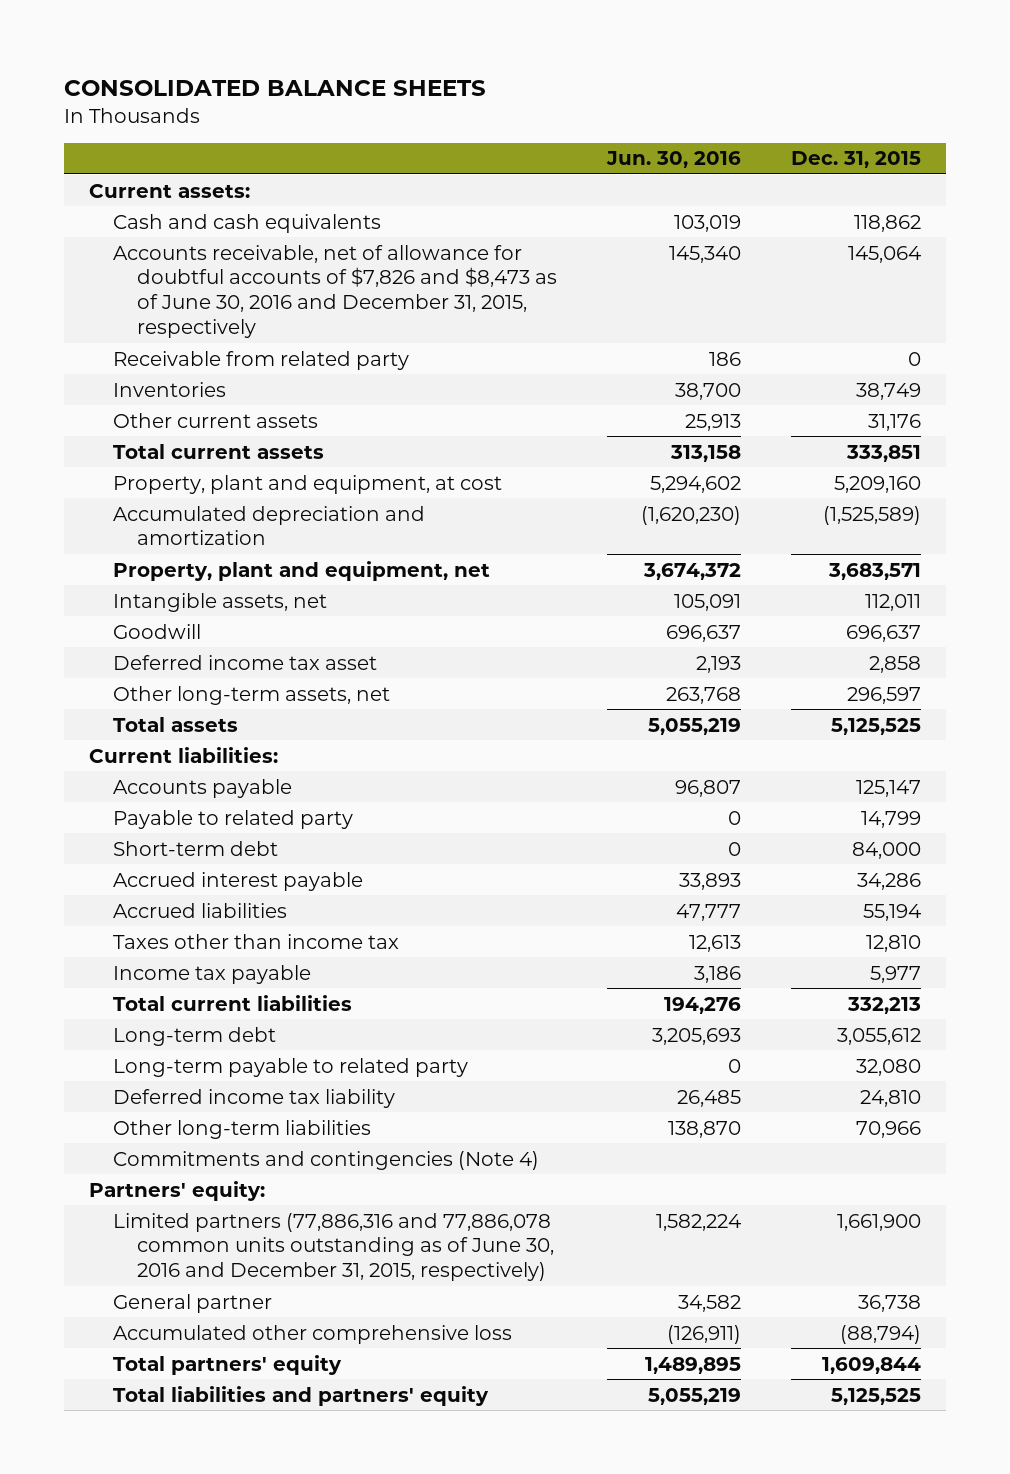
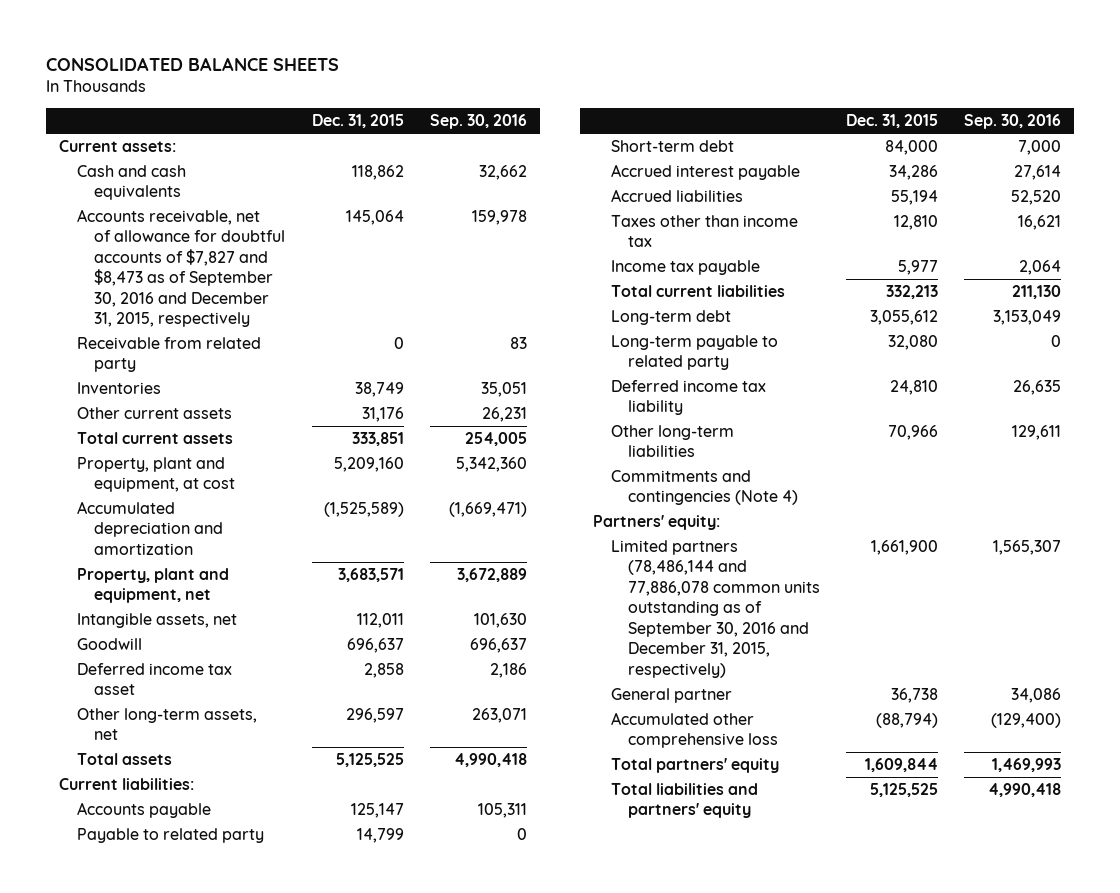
[605,151,741,169] Jun. 30, 2016 -> none
none -> [430,114,528,130] Sep. 30, 2016
[113,244,557,339] Accounts receivable, net of allowance for doubtful accounts of $7,826 and $8,473 as of June 30, 2016 and December 31, 2015, respectively -> [76,208,286,328] Accounts receivable, net of allowance for doubtful accounts of $7,827 and $8,473 as of September 30, 2016 and December 31, 2015, respectively
[113,1212,554,1282] Limited partners (77,886,316 and 77,886,078 common units outstanding as of June 30, 2016 and December 31, 2015, respectively) -> [610,539,821,678] Limited partners (78,486,144 and 77,886,078 common units outstanding as of September 30, 2016 and December 31, 2015, respectively)

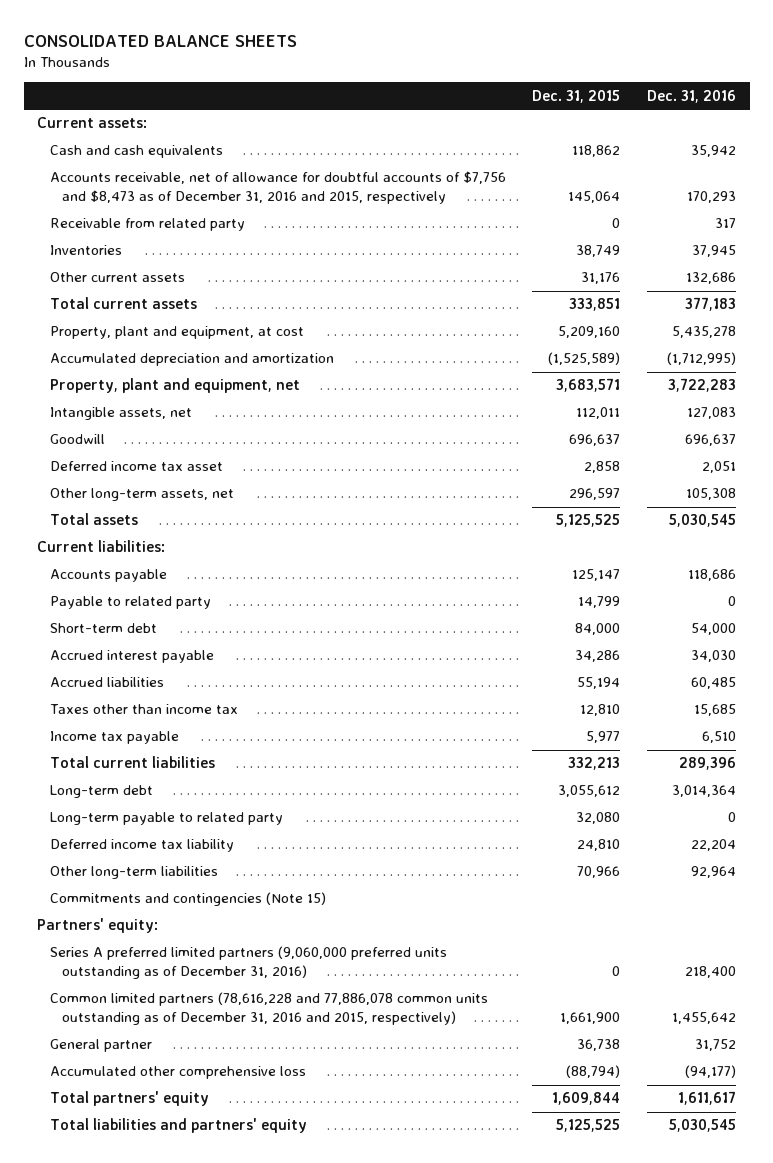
[430,114,528,130] Sep. 30, 2016 -> none
none -> [647,89,737,103] Dec. 31, 2016
[76,208,286,328] Accounts receivable, net of allowance for doubtful accounts of $7,827 and $8,473 as of September 30, 2016 and December 31, 2015, respectively -> [49,171,506,205] Accounts receivable, net of allowance for doubtful accounts of $7,756 and $8,473 as of December 31, 2016 and 2015, respectively
[610,469,799,506] Commitments and contingencies (Note 4) -> [49,892,326,907] Commitments and contingencies (Note 15)
none -> [49,946,447,980] Series A preferred limited partners (9,060,000 preferred units outstanding as of December 31, 2016)
[610,539,821,678] Limited partners (78,486,144 and 77,886,078 common units outstanding as of September 30, 2016 and December 31, 2015, respectively) -> [49,992,488,1026] Common limited partners (78,616,228 and 77,886,078 common units outstanding as of December 31, 2016 and 2015, respectively)

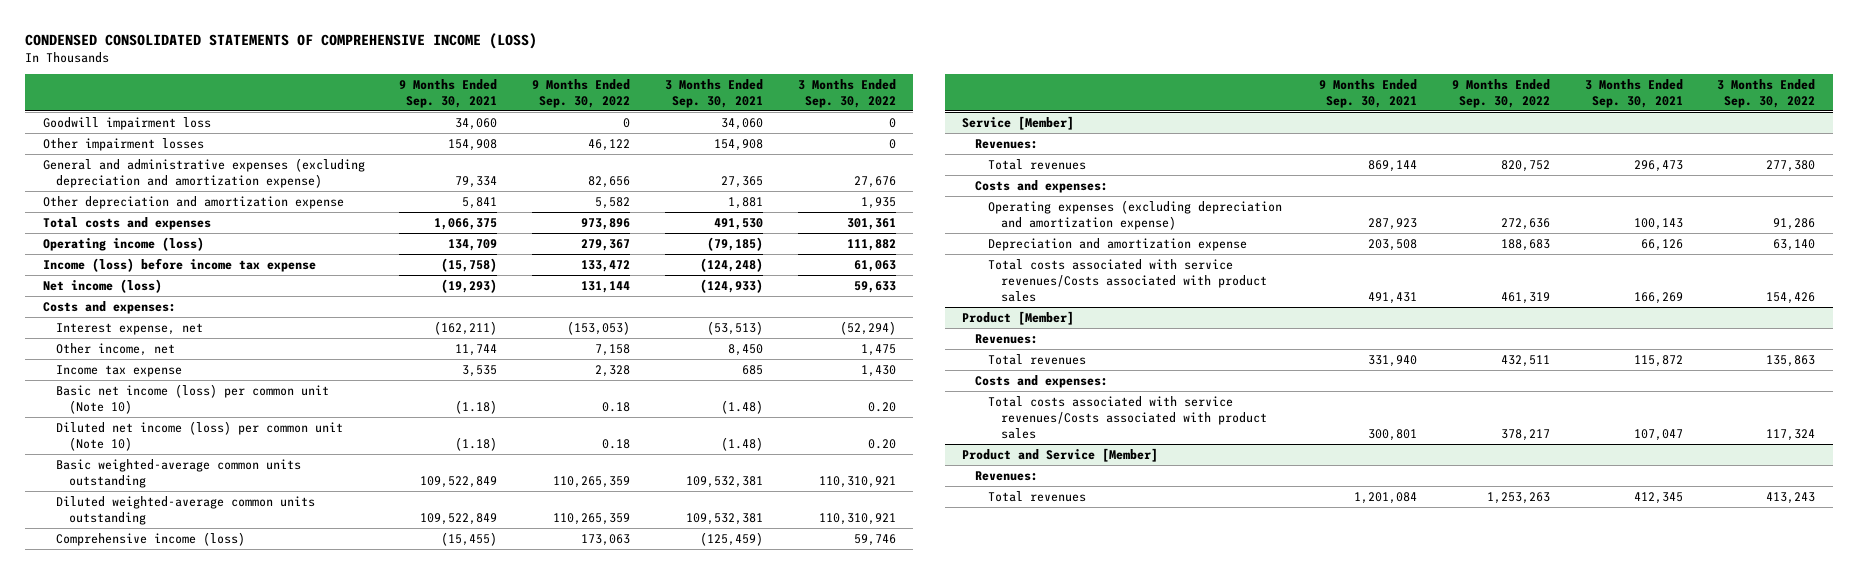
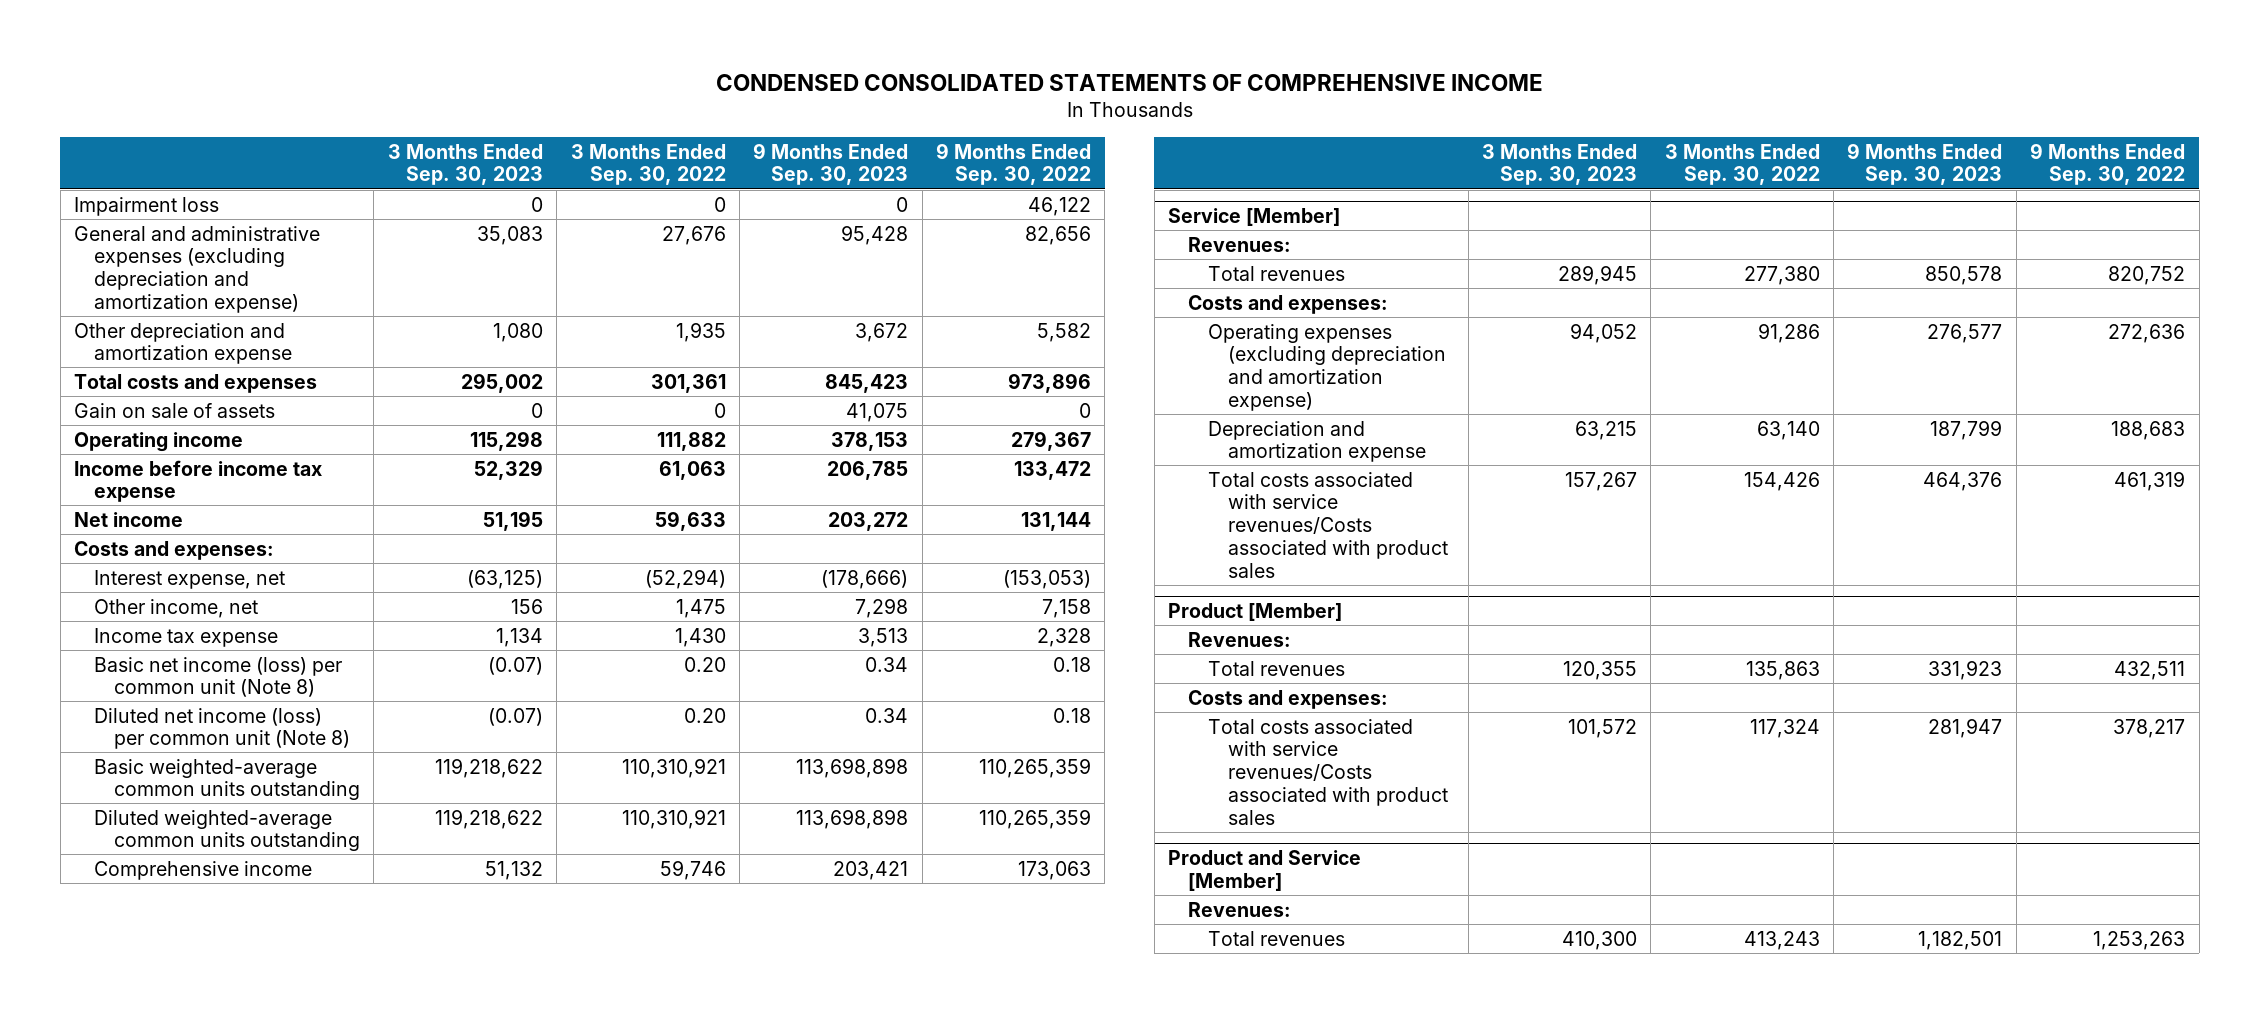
[25,32,538,49] CONDENSED CONSOLIDATED STATEMENTS OF COMPREHENSIVE INCOME (LOSS) -> [715,73,1543,91] CONDENSED CONSOLIDATED STATEMENTS OF COMPREHENSIVE INCOME
[399,78,498,108] 9 Months Ended Sep. 30, 2021 -> none
[665,78,764,108] 3 Months Ended Sep. 30, 2021 -> none
none -> [387,143,543,186] 3 Months Ended Sep. 30, 2023
none -> [753,142,909,186] 9 Months Ended Sep. 30, 2023
[42,116,211,130] Goodwill impairment loss -> none
[42,137,204,151] Other impairment losses -> [73,196,219,216] Impairment loss
none -> [73,402,275,418] Gain on sale of assets
[42,236,204,251] Operating income (loss) -> [73,431,243,452] Operating income
[42,257,316,272] Income (loss) before income tax expense -> [73,459,322,503] Income before income tax expense
[42,278,162,293] Net income (loss) -> [73,511,183,527] Net income
[55,383,329,414] Basic net income (loss) per common unit (Note 10) -> [94,656,343,698] Basic net income (loss) per common unit (Note 8)
[55,420,343,451] Diluted net income (loss) per common unit (Note 10) -> [94,707,351,750] Diluted net income (loss) per common unit (Note 8)
[55,531,245,546] Comprehensive income (loss) -> [94,860,313,880] Comprehensive income

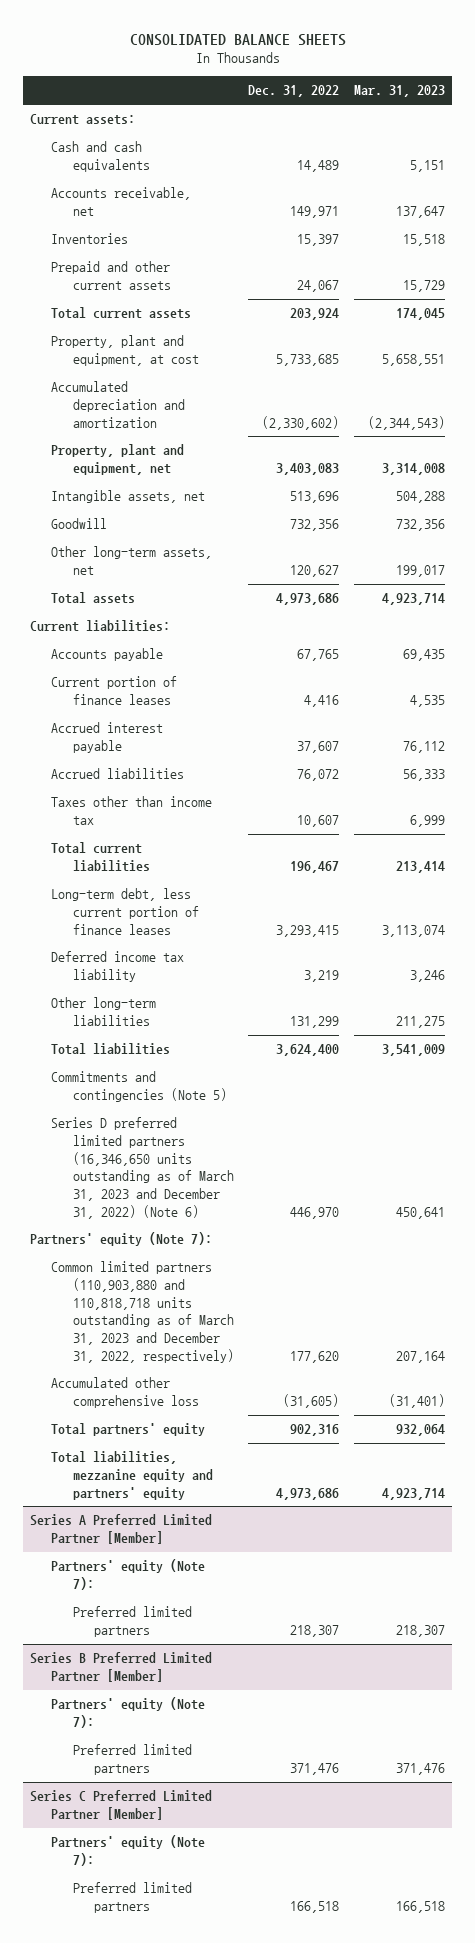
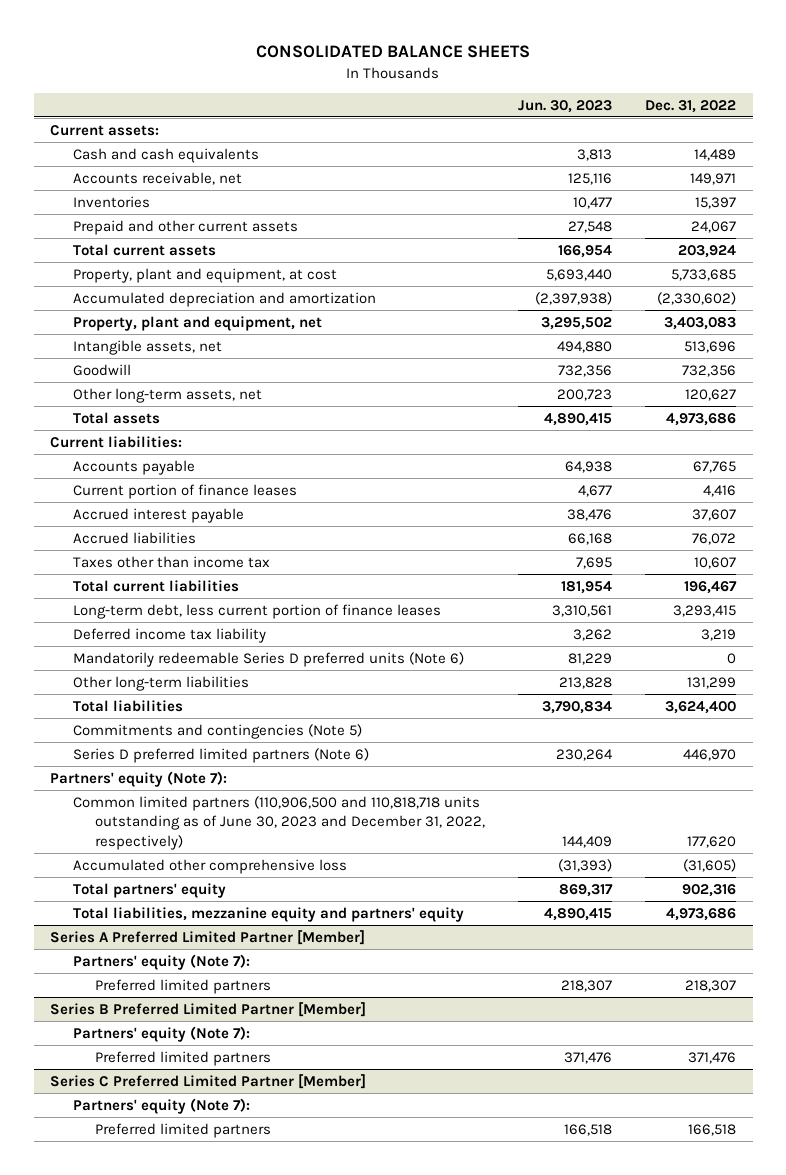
[354,85,446,98] Mar. 31, 2023 -> none
none -> [518,99,613,113] Jun. 30, 2023
none -> [72,651,464,667] Mandatorily redeemable Series D preferred units (Note 6)
[51,1117,234,1219] Series D preferred limited partners (16,346,650 units outstanding as of March 31, 2023 and December 31, 2022) (Note 6) -> [72,747,369,763] Series D preferred limited partners (Note 6)
[51,1261,234,1363] Common limited partners (110,903,880 and 110,818,718 units outstanding as of March 31, 2023 and December 31, 2022, respectively) -> [72,795,486,850] Common limited partners (110,906,500 and 110,818,718 units outstanding as of June 30, 2023 and December 31, 2022, respectively)

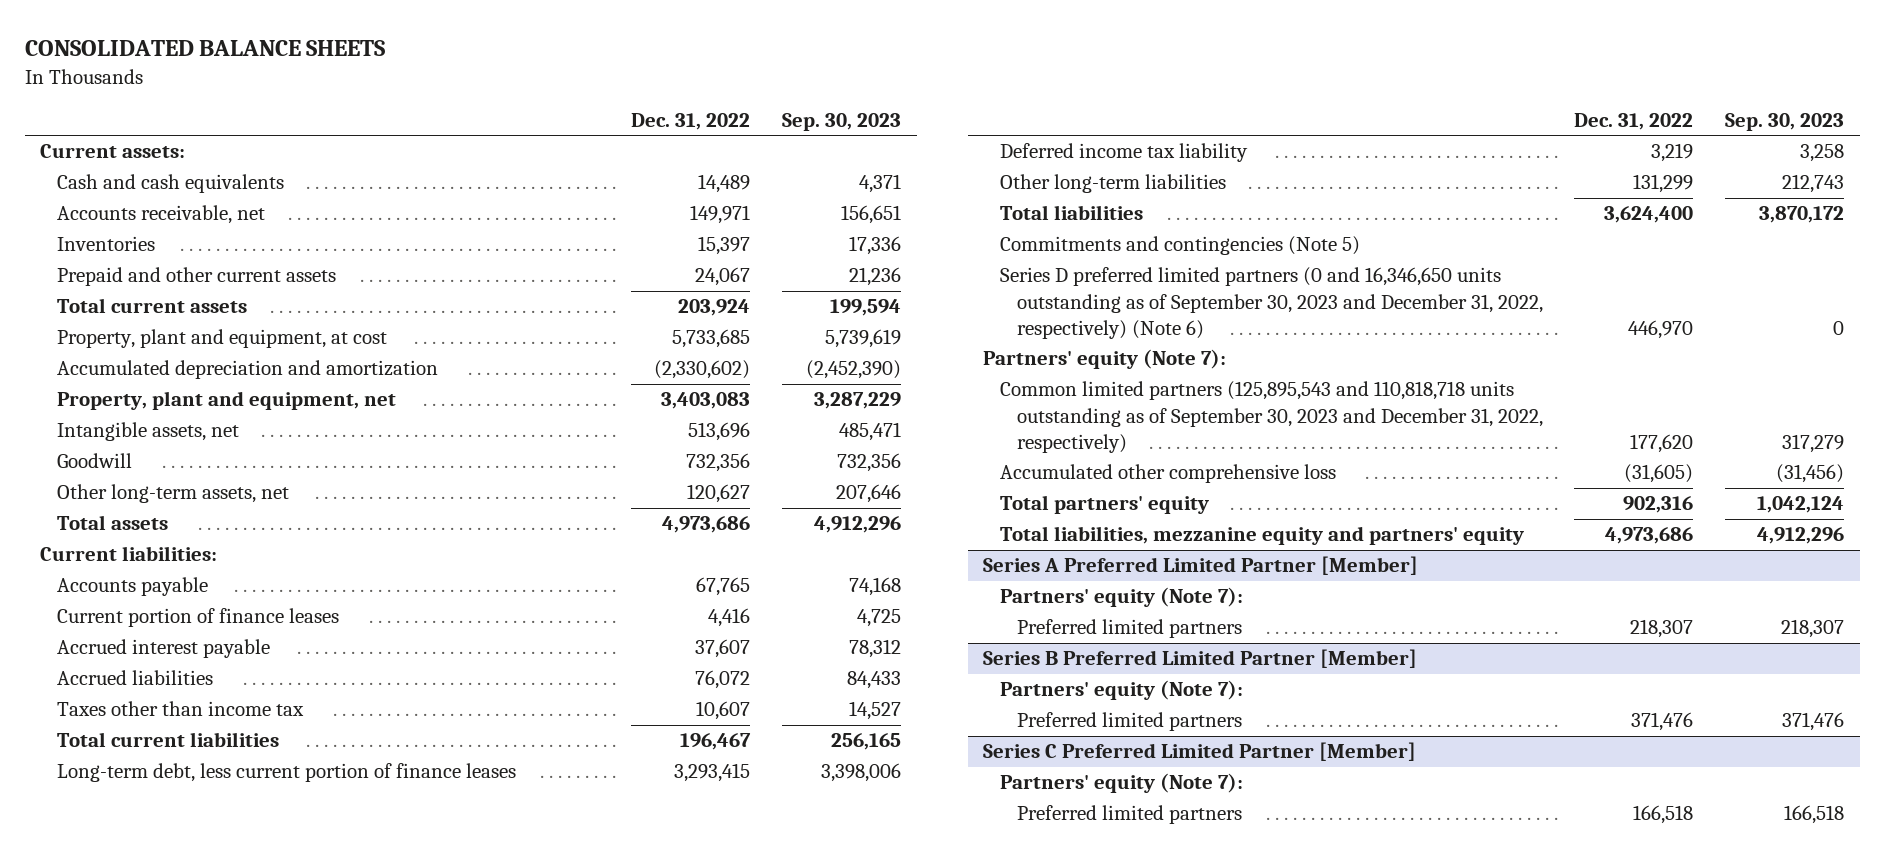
[518,99,613,113] Jun. 30, 2023 -> none
none -> [781,112,901,131] Sep. 30, 2023
[72,651,464,667] Mandatorily redeemable Series D preferred units (Note 6) -> none
[72,747,369,763] Series D preferred limited partners (Note 6) -> [1000,267,1543,339] Series D preferred limited partners (0 and 16,346,650 units outstanding as of September 30, 2023 and December 31, 2022, respectively) (Note 6)
[72,795,486,850] Common limited partners (110,906,500 and 110,818,718 units outstanding as of June 30, 2023 and December 31, 2022, respectively) -> [1000,381,1543,453] Common limited partners (125,895,543 and 110,818,718 units outstanding as of September 30, 2023 and December 31, 2022, respectively)

